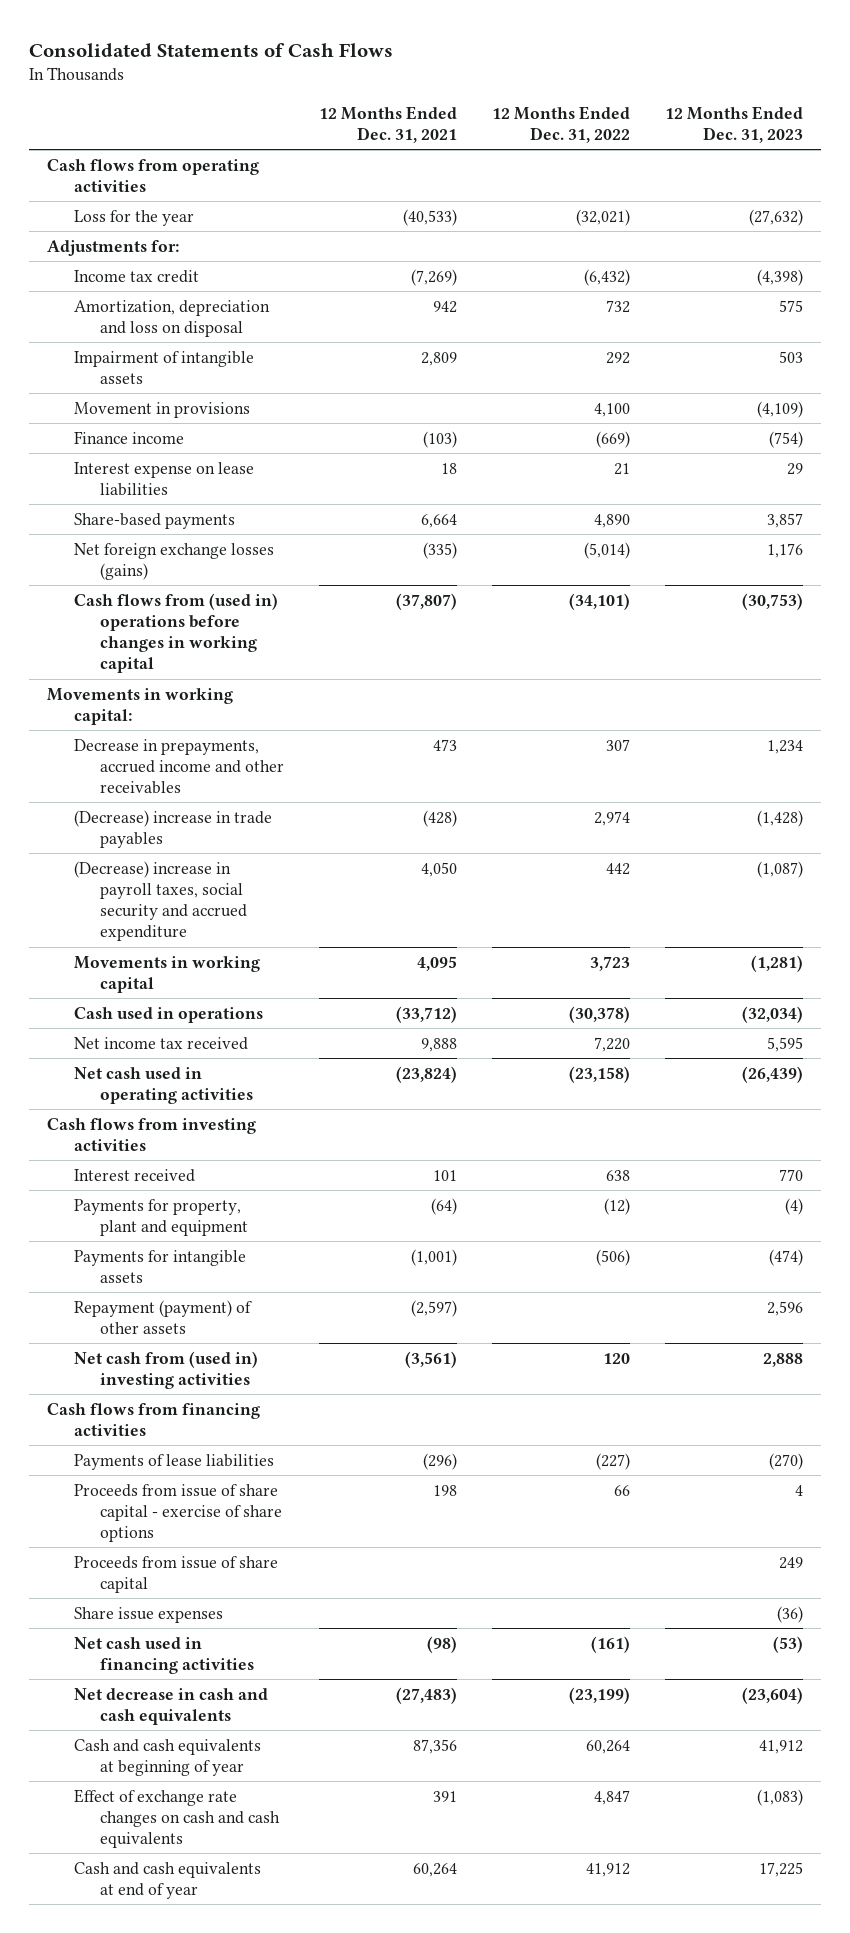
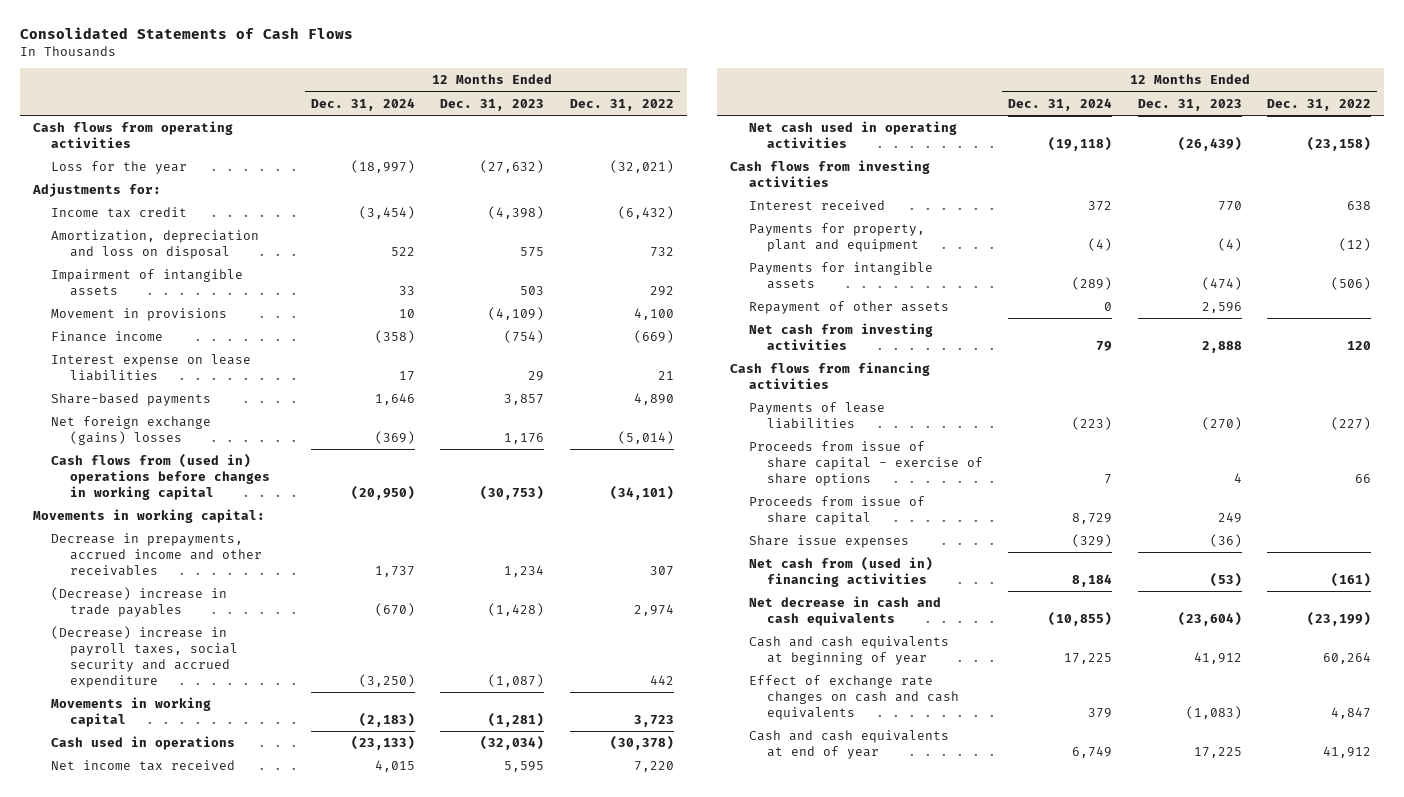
[319,105,458,144] 12 Months Ended Dec. 31, 2021 -> none
none -> [311,97,416,111] Dec. 31, 2024
[73,542,274,580] Net foreign exchange losses (gains) -> [51,416,212,446] Net foreign exchange (gains) losses
[73,1299,252,1334] Repayment (payment) of other assets -> [748,301,949,315] Repayment of other assets
[73,1350,258,1389] Net cash from (used in) investing activities -> [748,323,933,351] Net cash from investing activities
[73,1636,255,1674] Net cash used in financing activities -> [748,557,933,588] Net cash from (used in) financing activities

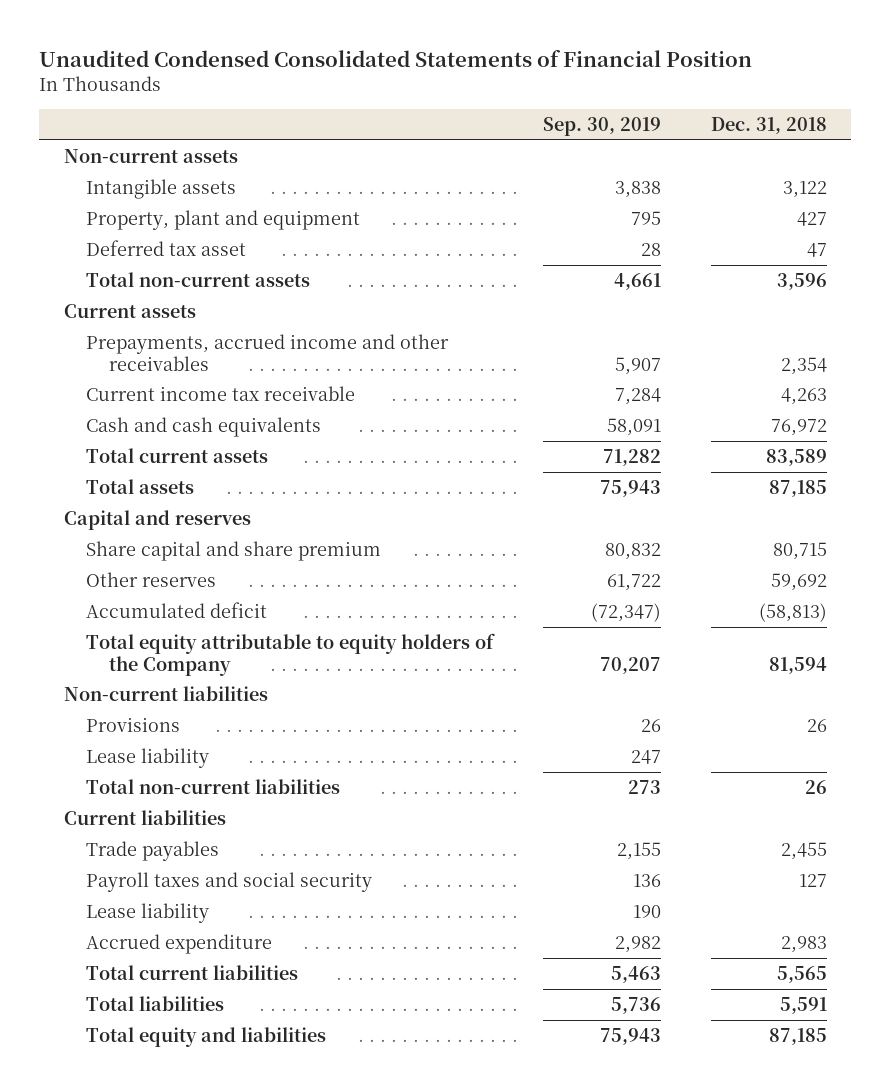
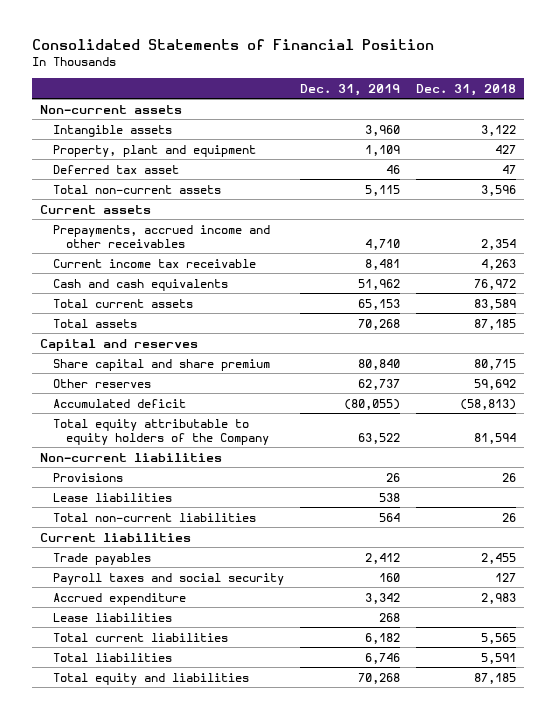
[39,49,753,67] Unaudited Condensed Consolidated Statements of Financial Position -> [31,39,434,51] Consolidated Statements of Financial Position
[543,116,662,136] Sep. 30, 2019 -> none
none -> [300,83,401,96] Dec. 31, 2019
[86,747,210,768] Lease liability -> [52,492,172,502] Lease liabilities
[86,902,210,923] Lease liability -> none
none -> [52,612,172,622] Lease liabilities

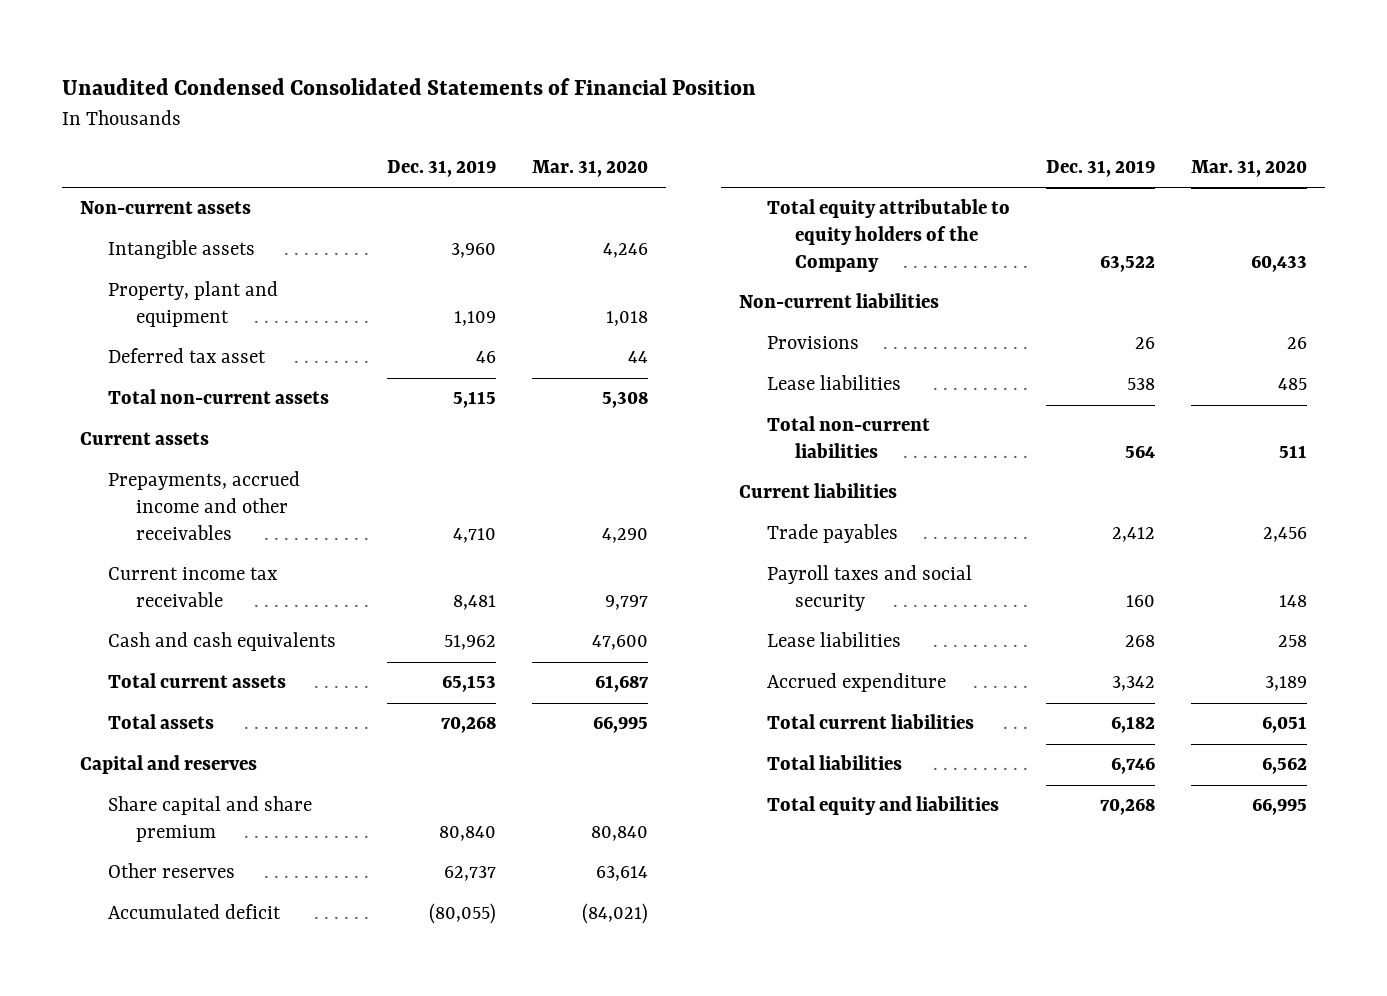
[31,39,434,51] Consolidated Statements of Financial Position -> [61,78,756,96] Unaudited Condensed Consolidated Statements of Financial Position
[416,83,517,96] Dec. 31, 2018 -> none
none -> [532,159,649,177] Mar. 31, 2020
[52,592,186,605] Accrued expenditure -> [766,673,946,693] Accrued expenditure

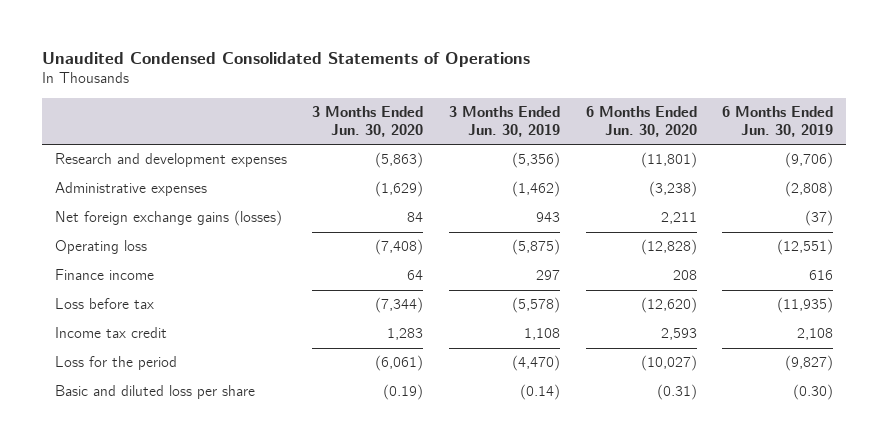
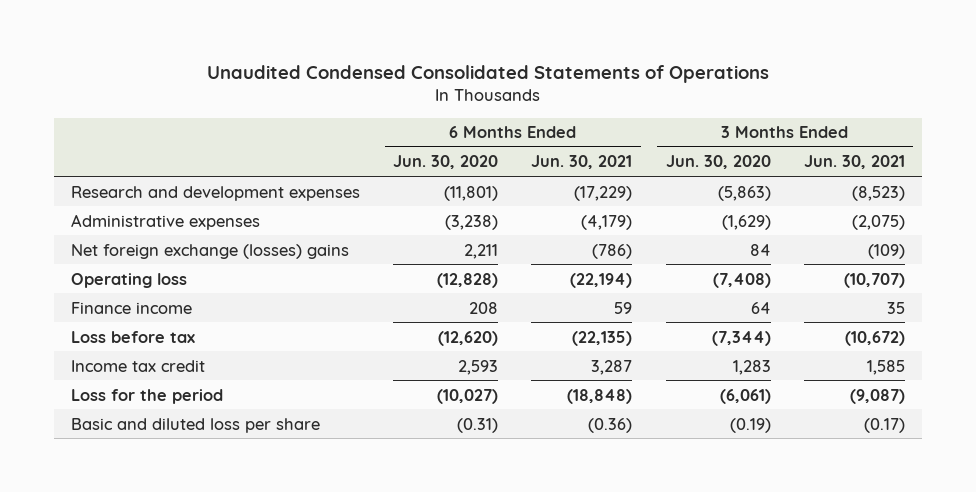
[448,106,560,138] 3 Months Ended Jun. 30, 2019 -> none
[722,106,834,138] 6 Months Ended Jun. 30, 2019 -> none
none -> [531,155,633,170] Jun. 30, 2021
none -> [803,155,905,170] Jun. 30, 2021
[54,210,282,227] Net foreign exchange gains (losses) -> [70,243,349,259] Net foreign exchange (losses) gains

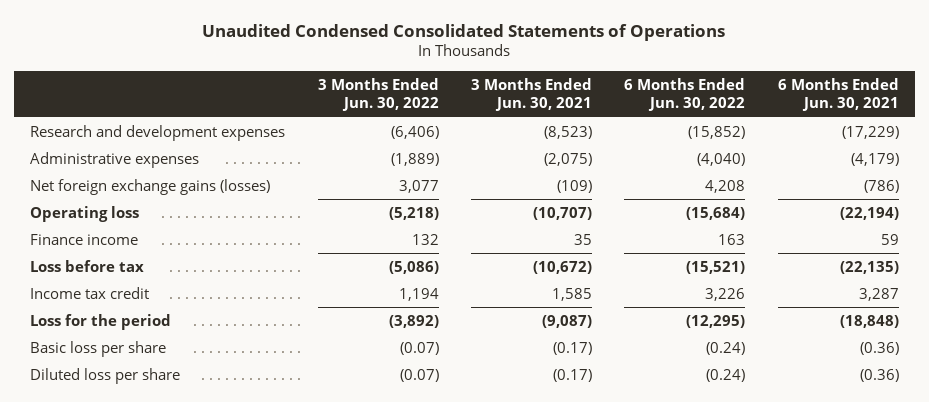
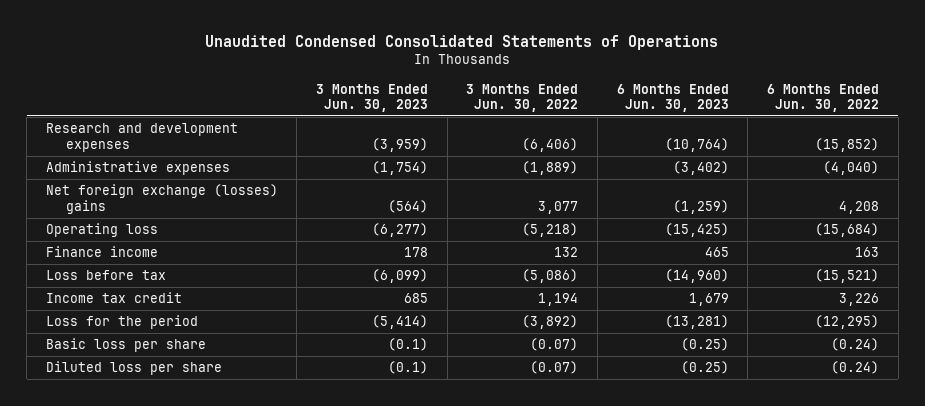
[470,77,592,112] 3 Months Ended Jun. 30, 2021 -> none
[777,77,899,112] 6 Months Ended Jun. 30, 2021 -> none
none -> [315,83,428,113] 3 Months Ended Jun. 30, 2023
none -> [616,83,729,113] 6 Months Ended Jun. 30, 2023
[30,178,271,195] Net foreign exchange gains (losses) -> [45,184,278,214] Net foreign exchange (losses) gains

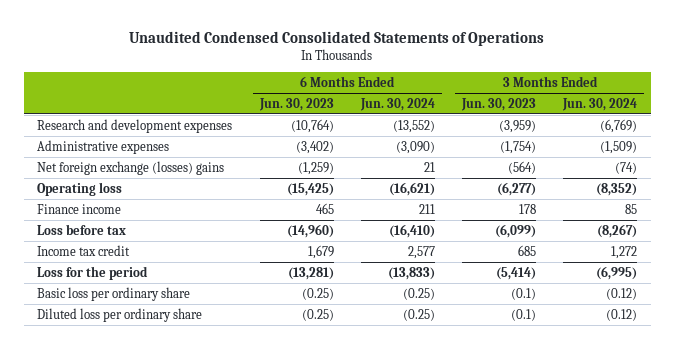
[466,83,579,113] 3 Months Ended Jun. 30, 2022 -> none
[766,83,879,113] 6 Months Ended Jun. 30, 2022 -> none
none -> [359,97,435,111] Jun. 30, 2024
none -> [562,97,638,111] Jun. 30, 2024
[45,338,206,353] Basic loss per share -> [37,286,191,301] Basic loss per ordinary share
[45,361,222,376] Diluted loss per share -> [37,307,203,322] Diluted loss per ordinary share

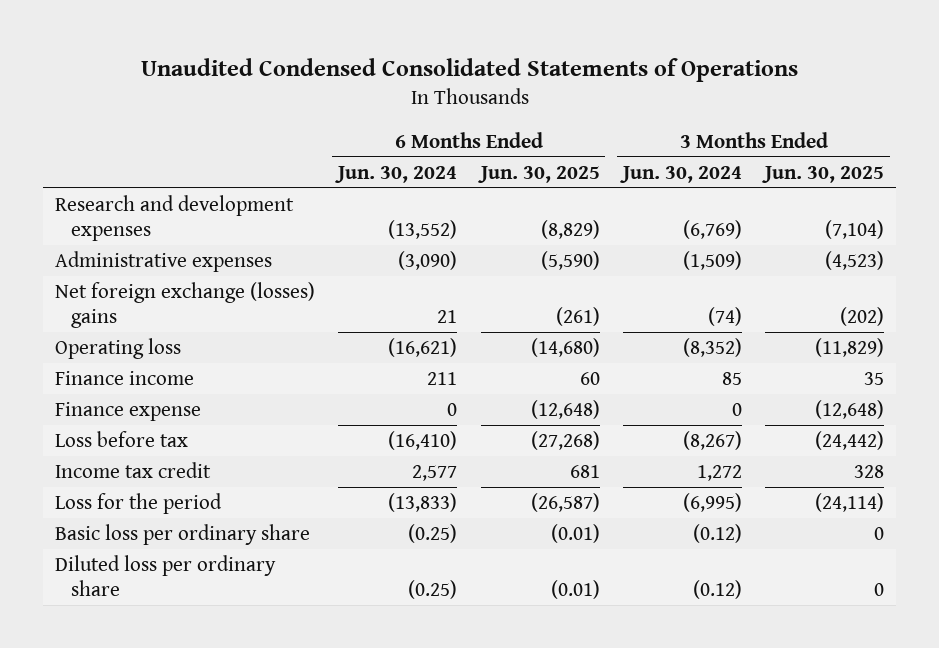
[258,97,334,111] Jun. 30, 2023 -> none
[460,97,536,111] Jun. 30, 2023 -> none
none -> [477,165,600,183] Jun. 30, 2025
none -> [762,165,885,183] Jun. 30, 2025
none -> [55,402,202,422] Finance expense

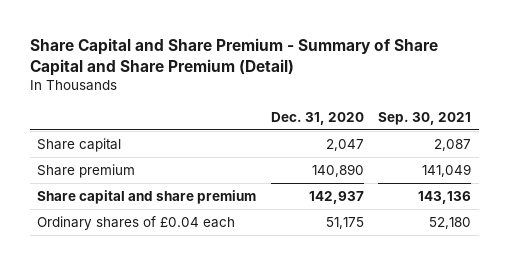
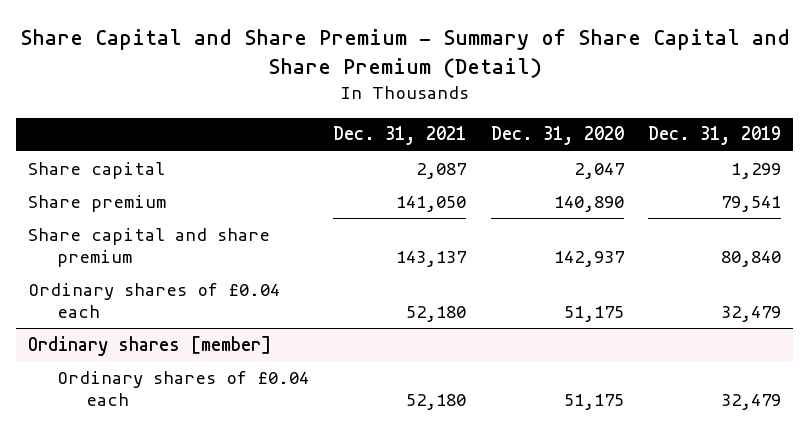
[378,111,472,125] Sep. 30, 2021 -> none
none -> [333,126,467,146] Dec. 31, 2021
none -> [647,126,781,146] Dec. 31, 2019
none -> [28,335,272,356] Ordinary shares [member]
none -> [57,370,310,407] Ordinary shares of £0.04 each

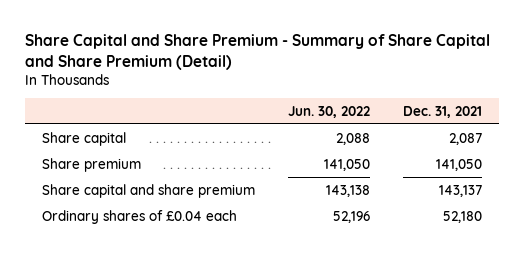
[490,126,624,146] Dec. 31, 2020 -> none
[647,126,781,146] Dec. 31, 2019 -> none
none -> [287,105,370,118] Jun. 30, 2022
[28,335,272,356] Ordinary shares [member] -> none
[57,370,310,407] Ordinary shares of £0.04 each -> none

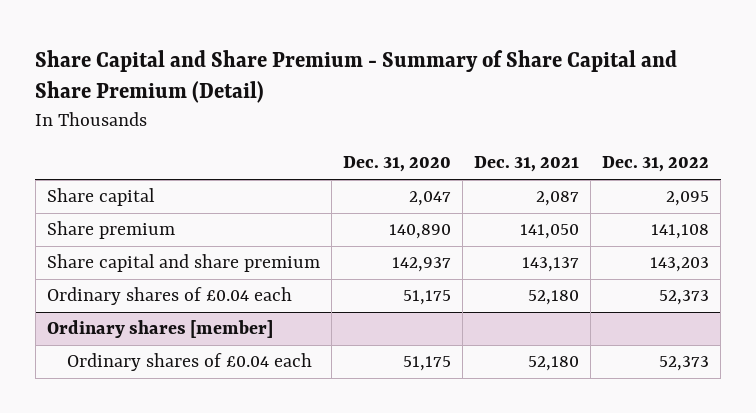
[287,105,370,118] Jun. 30, 2022 -> none
none -> [342,156,451,173] Dec. 31, 2020
none -> [602,156,710,173] Dec. 31, 2022
none -> [46,320,273,339] Ordinary shares [member]
none -> [67,353,313,372] Ordinary shares of £0.04 each

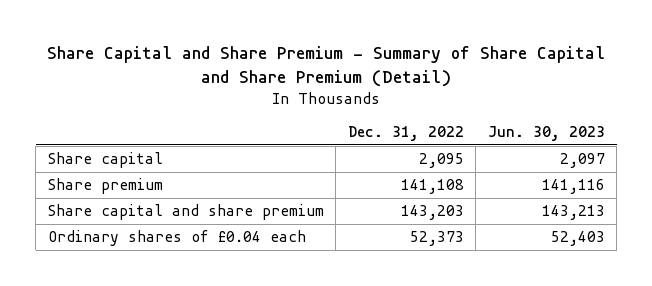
[342,156,451,173] Dec. 31, 2020 -> none
[473,156,579,173] Dec. 31, 2021 -> none
none -> [487,126,605,142] Jun. 30, 2023
[46,320,273,339] Ordinary shares [member] -> none
[67,353,313,372] Ordinary shares of £0.04 each -> none

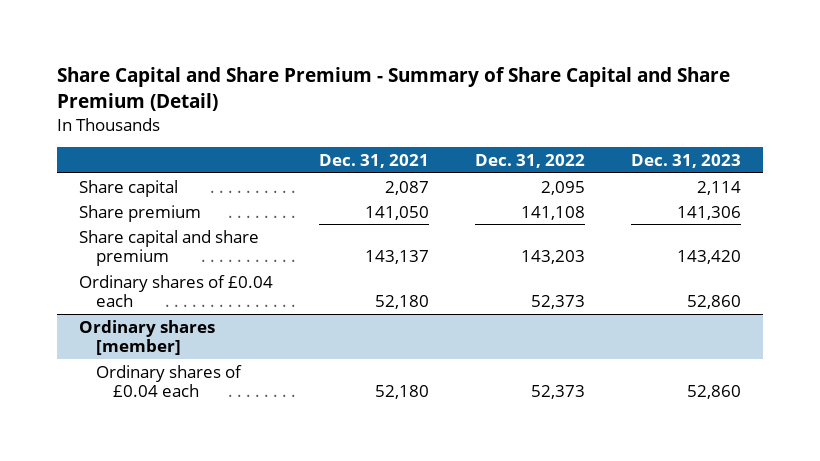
[487,126,605,142] Jun. 30, 2023 -> none
none -> [319,153,430,168] Dec. 31, 2021
none -> [630,153,741,168] Dec. 31, 2023
none -> [79,319,216,356] Ordinary shares [member]
none -> [96,364,243,398] Ordinary shares of £0.04 each

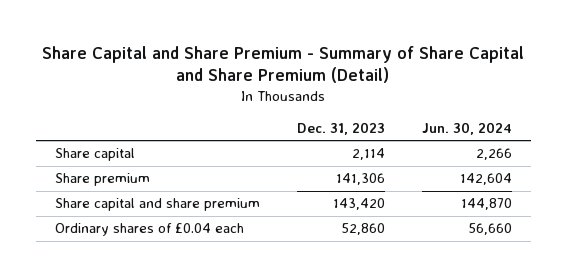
[319,153,430,168] Dec. 31, 2021 -> none
[474,153,585,168] Dec. 31, 2022 -> none
none -> [422,121,513,135] Jun. 30, 2024
[79,319,216,356] Ordinary shares [member] -> none
[96,364,243,398] Ordinary shares of £0.04 each -> none

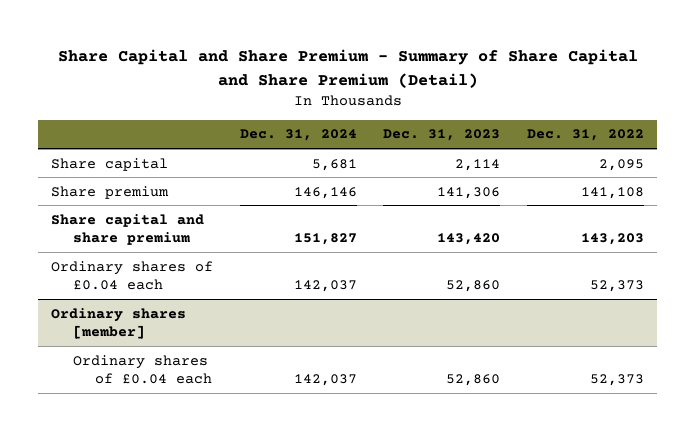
[422,121,513,135] Jun. 30, 2024 -> none
none -> [239,129,357,142] Dec. 31, 2024
none -> [526,129,644,142] Dec. 31, 2022
none -> [51,307,187,339] Ordinary shares [member]
none -> [73,354,213,384] Ordinary shares of £0.04 each

